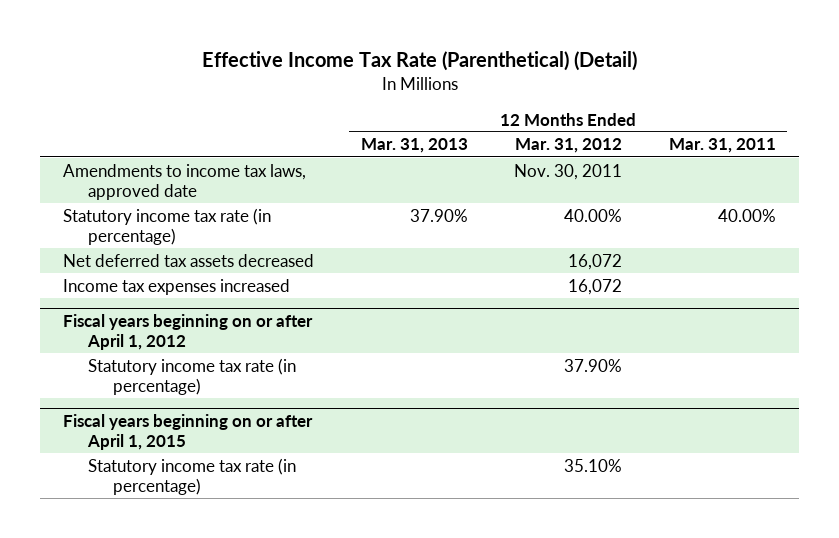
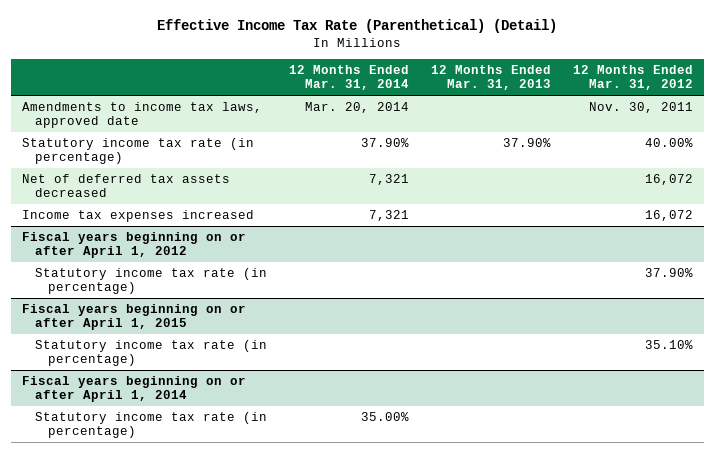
[668,138,776,154] Mar. 31, 2011 -> none
none -> [288,65,409,91] 12 Months Ended Mar. 31, 2014
[63,253,315,267] Net deferred tax assets decreased -> [22,173,231,198] Net of deferred tax assets decreased
none -> [22,375,247,403] Fiscal years beginning on or after April 1, 2014
none -> [34,411,267,439] Statutory income tax rate (in percentage)

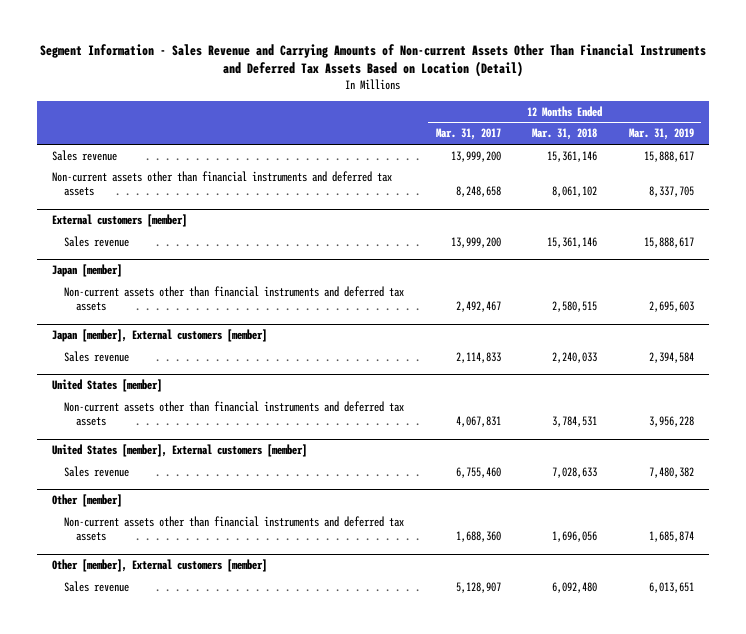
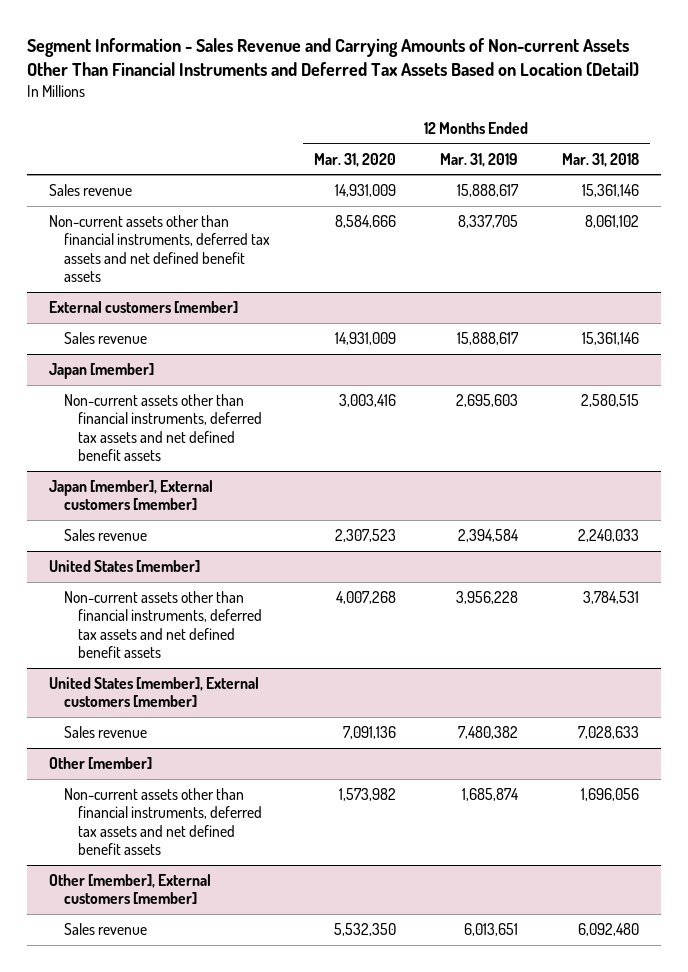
[435,128,501,141] Mar. 31, 2017 -> none
none -> [313,152,396,167] Mar. 31, 2020
[52,170,393,197] Non-current assets other than financial instruments and deferred tax assets -> [49,215,270,283] Non-current assets other than financial instruments, deferred tax assets and net defined benefit assets
[64,285,405,312] Non-current assets other than financial instruments and deferred tax assets -> [63,394,263,462] Non-current assets other than financial instruments, deferred tax assets and net defined benefit assets
[64,400,405,427] Non-current assets other than financial instruments and deferred tax assets -> [63,591,263,659] Non-current assets other than financial instruments, deferred tax assets and net defined benefit assets
[64,515,405,542] Non-current assets other than financial instruments and deferred tax assets -> [63,788,263,856] Non-current assets other than financial instruments, deferred tax assets and net defined benefit assets

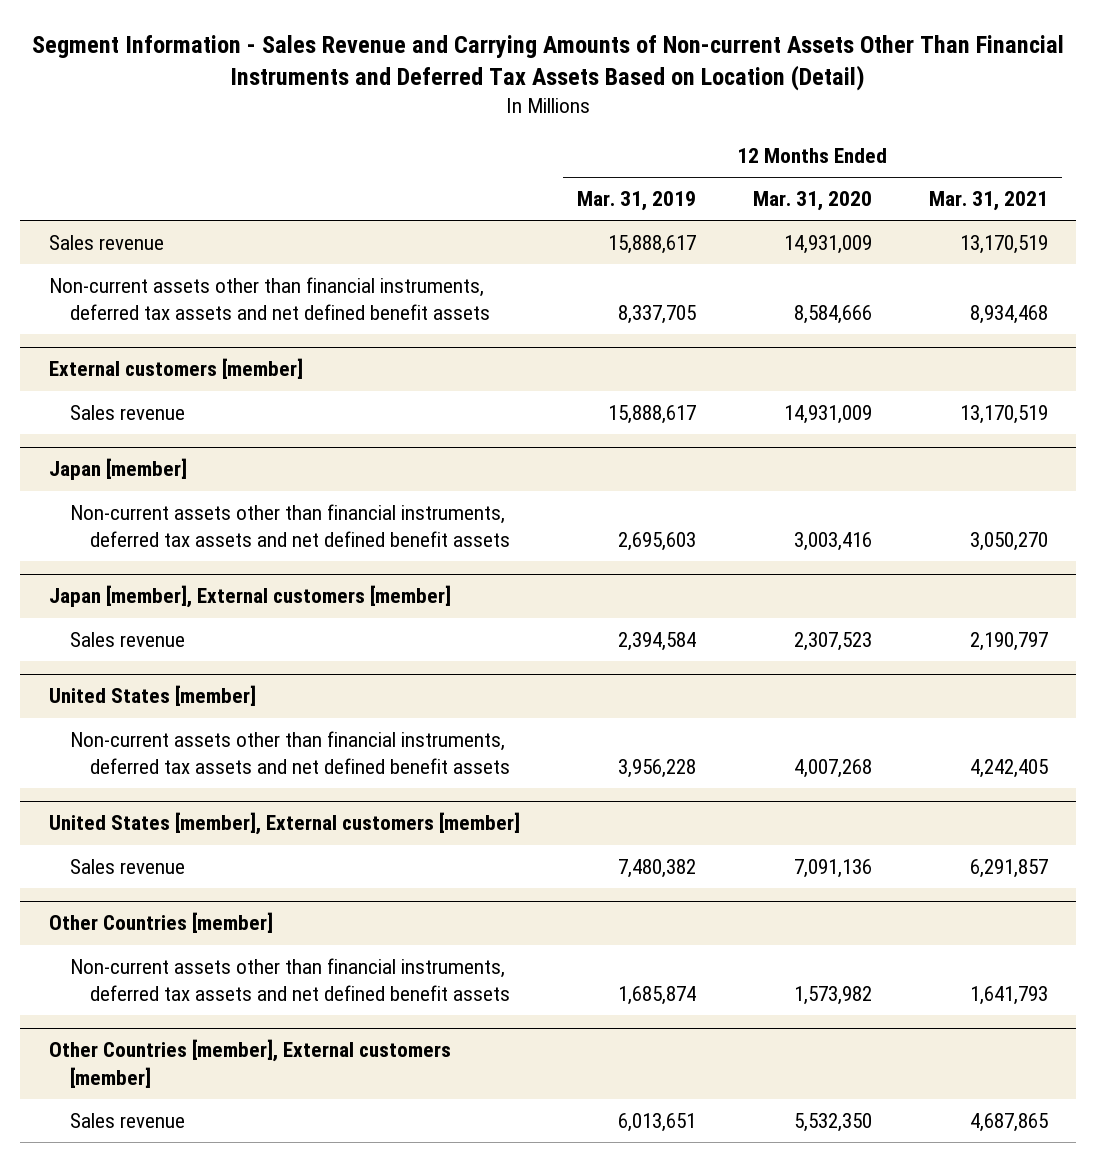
[561,152,639,167] Mar. 31, 2018 -> none
none -> [928,191,1048,212] Mar. 31, 2021
[49,757,153,770] Other [member] -> [48,912,273,934] Other Countries [member]
[49,874,212,905] Other [member], External customers [member] -> [48,1039,451,1088] Other Countries [member], External customers [member]

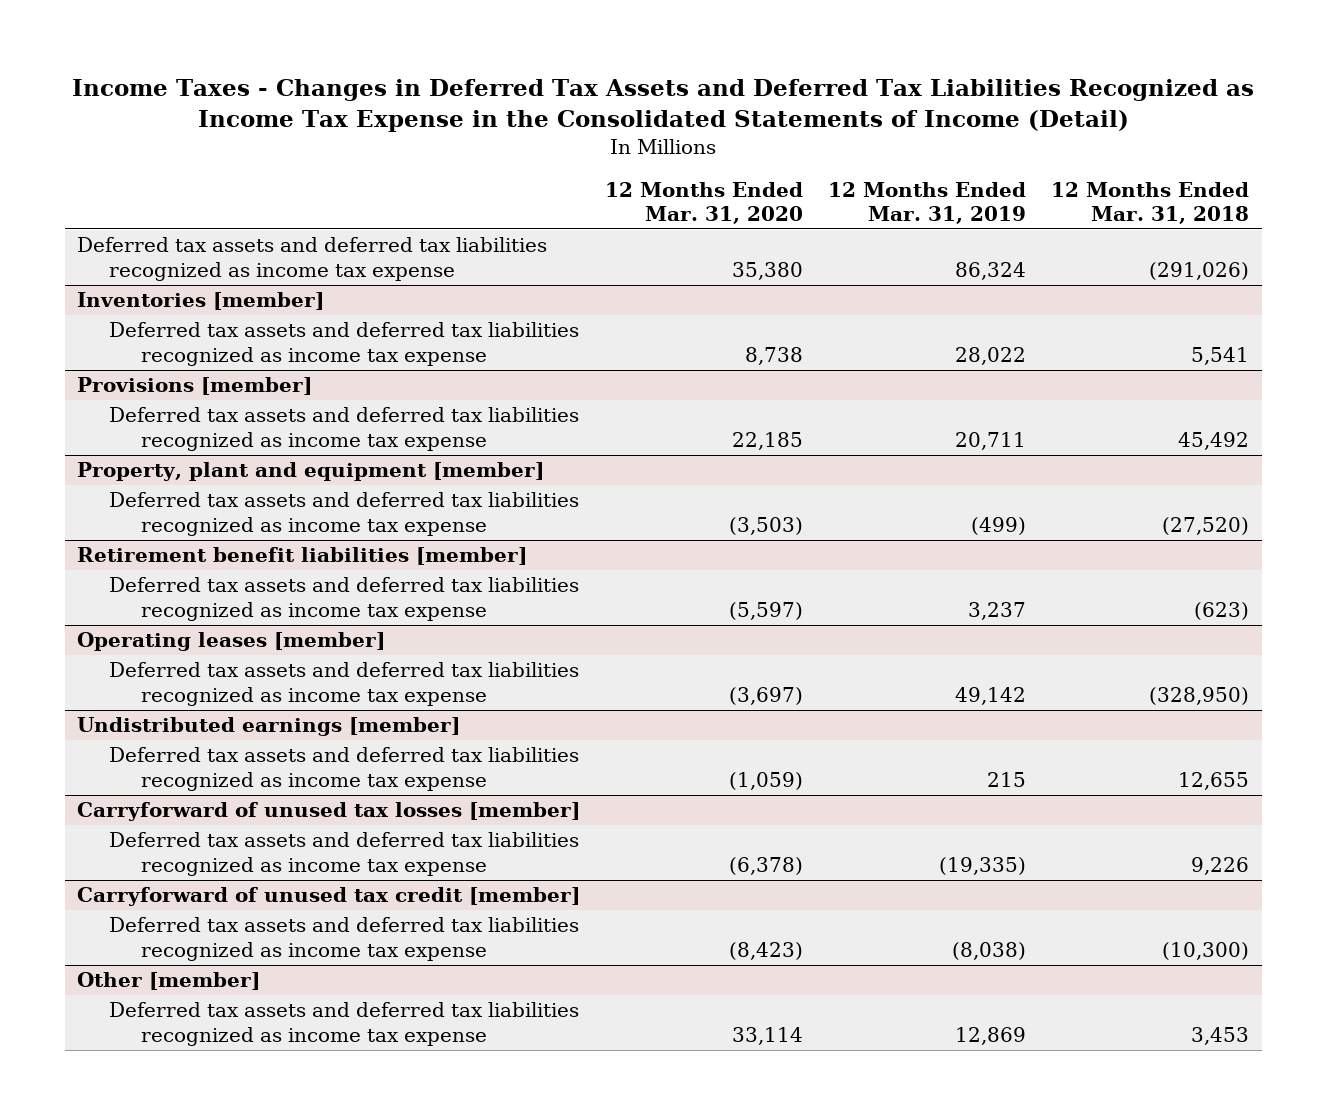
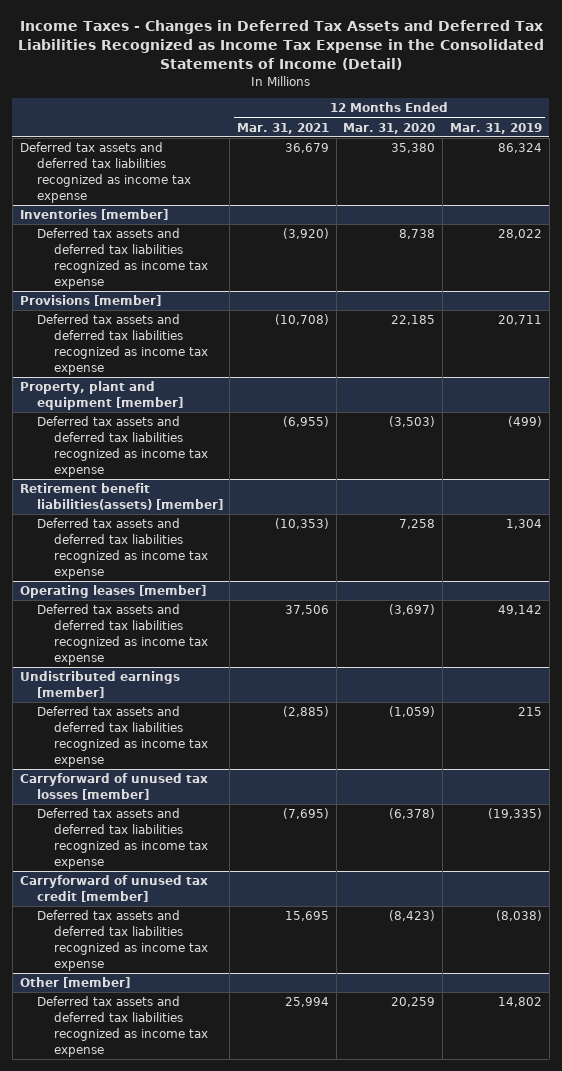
[1051,181,1250,224] 12 Months Ended Mar. 31, 2018 -> none
none -> [237,122,330,134] Mar. 31, 2021
[77,547,528,566] Retirement benefit liabilities [member] -> [19,483,223,510] Retirement benefit liabilities(assets) [member]
[729,601,804,620] (5,597) -> [399,519,436,530] 7,258
[968,601,1027,620] 3,237 -> [505,519,542,530] 1,304
[732,1026,804,1045] 33,114 -> [391,997,436,1008] 20,259
[955,1026,1027,1045] 12,869 -> [497,997,542,1008] 14,802

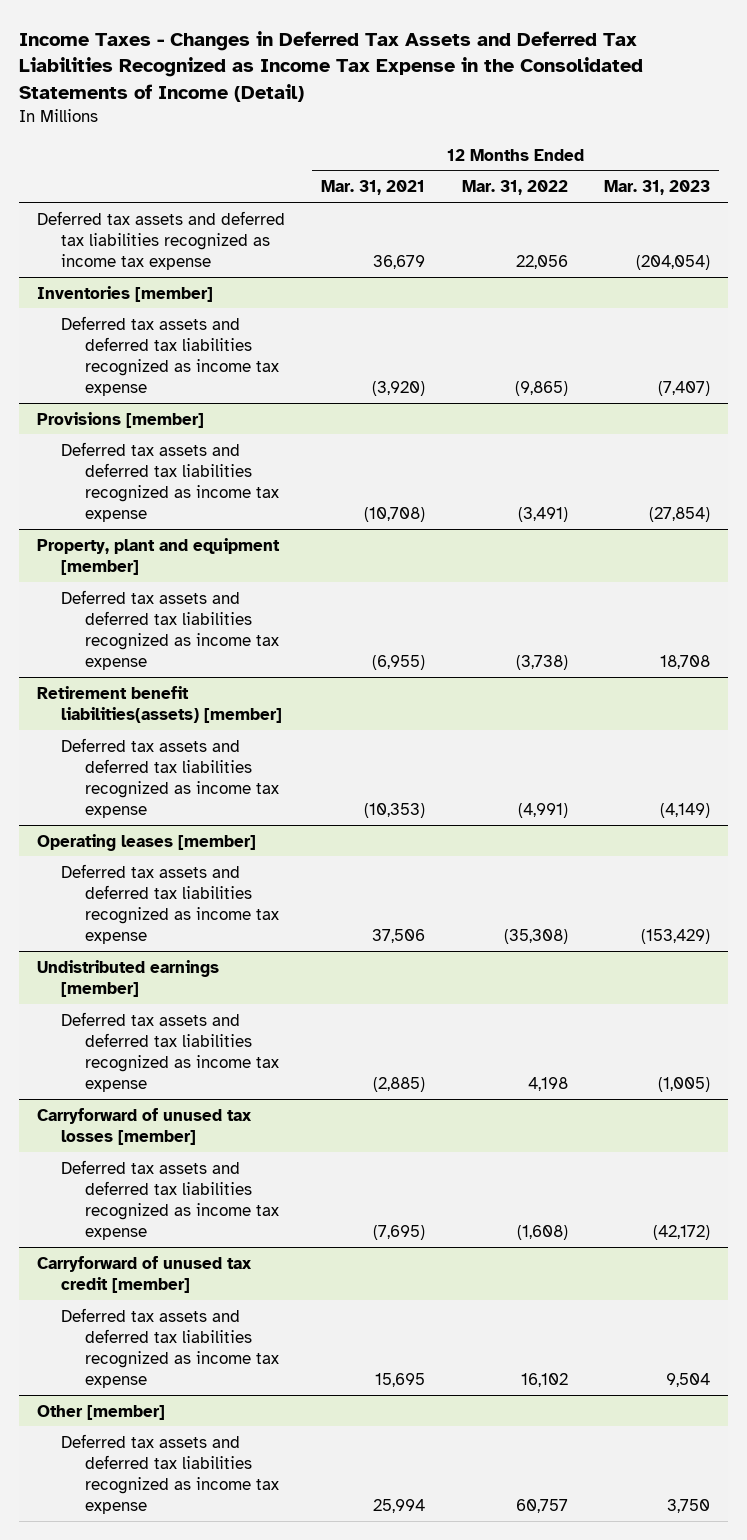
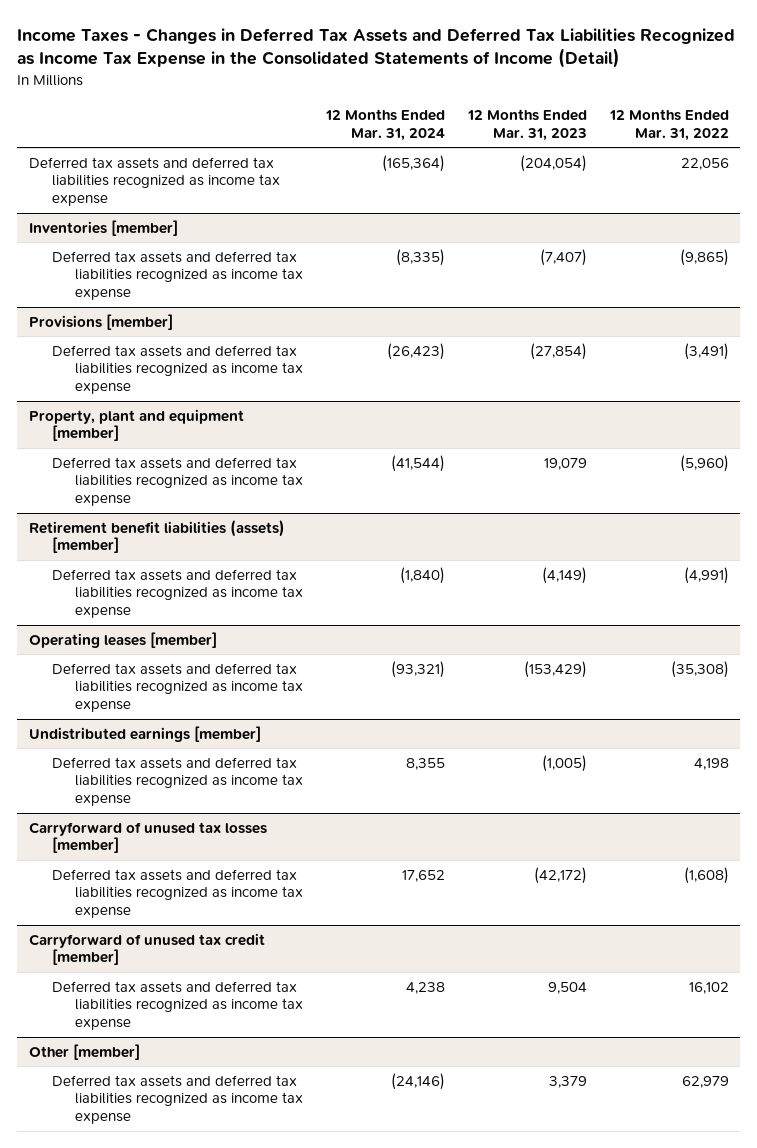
[321,180,426,196] Mar. 31, 2021 -> none
none -> [324,108,445,141] 12 Months Ended Mar. 31, 2024
[515,655,568,671] (3,738) -> [679,454,729,472] (5,960)
[660,655,711,670] 18,708 -> [543,457,587,470] 19,079
[37,685,282,723] Retirement benefit liabilities(assets) [member] -> [28,519,285,554] Retirement benefit liabilities (assets) [member]
[515,1499,568,1514] 60,757 -> [681,1075,729,1088] 62,979
[667,1499,711,1514] 3,750 -> [548,1075,587,1088] 3,379

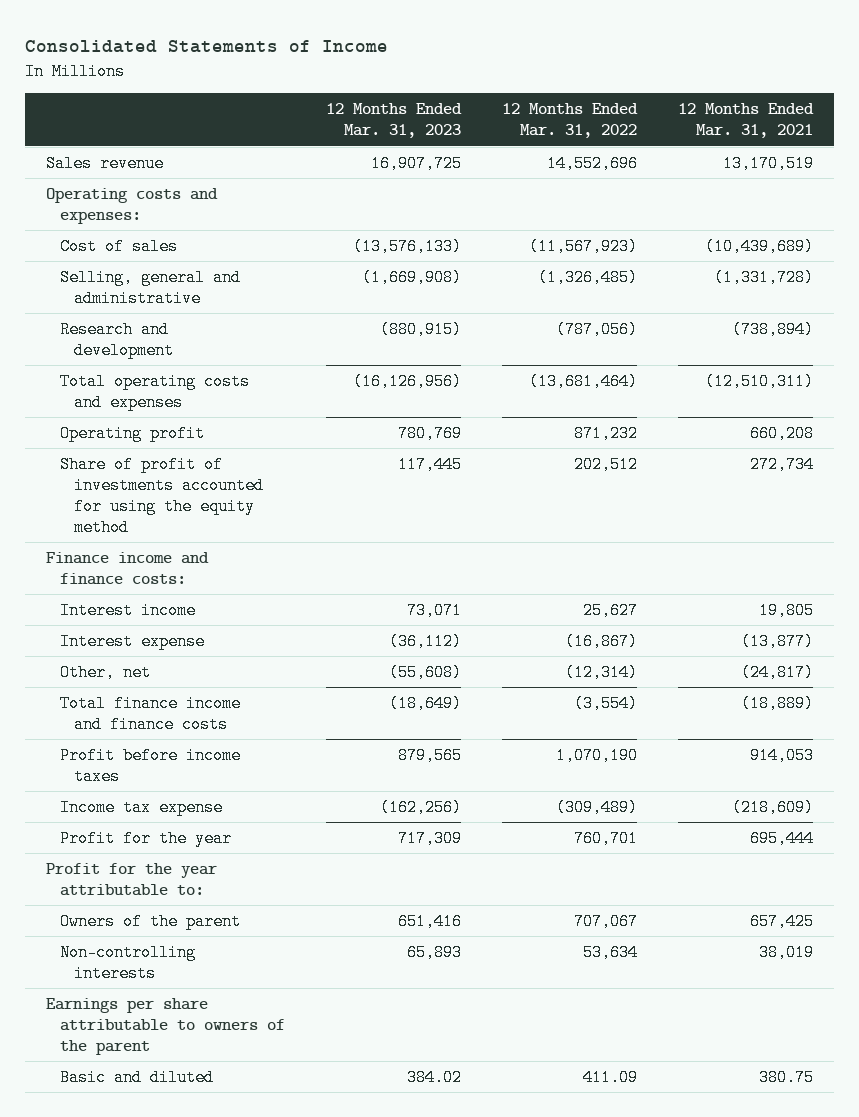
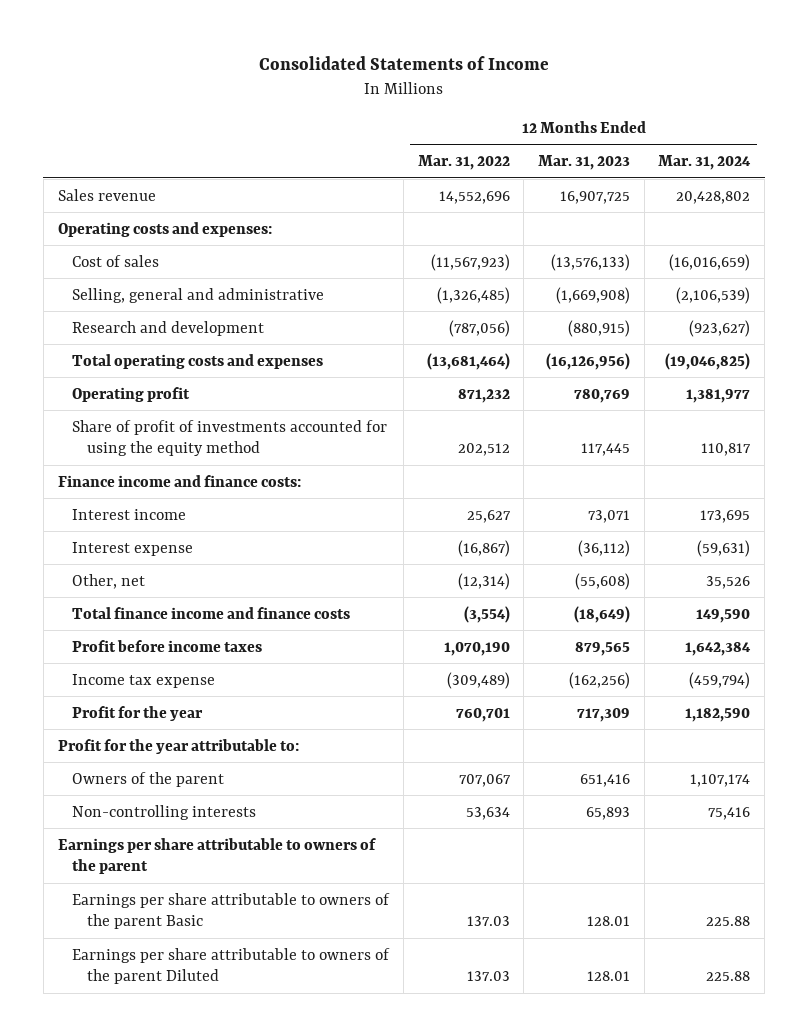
[678,103,815,139] 12 Months Ended Mar. 31, 2021 -> none
none -> [658,154,752,170] Mar. 31, 2024
[59,1068,214,1086] Basic and diluted -> none
none -> [72,892,391,930] Earnings per share attributable to owners of the parent Basic
none -> [72,947,391,985] Earnings per share attributable to owners of the parent Diluted

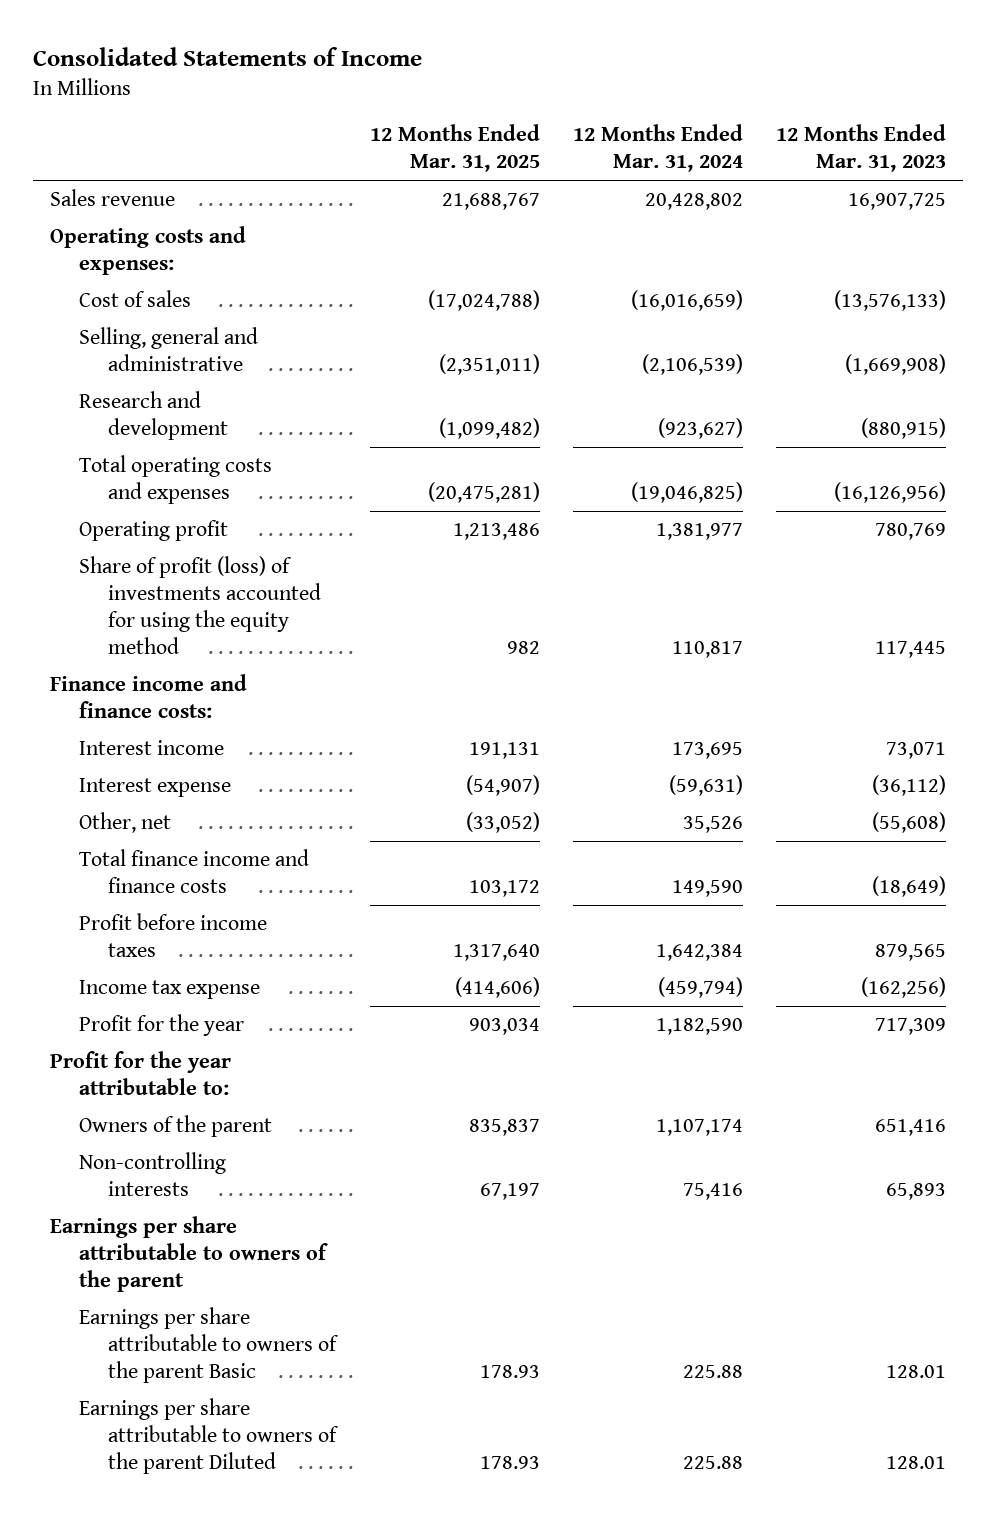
[417,154,510,170] Mar. 31, 2022 -> none
none -> [369,124,540,173] 12 Months Ended Mar. 31, 2025
[72,419,388,457] Share of profit of investments accounted for using the equity method -> [79,555,322,655] Share of profit (loss) of investments accounted for using the equity method

